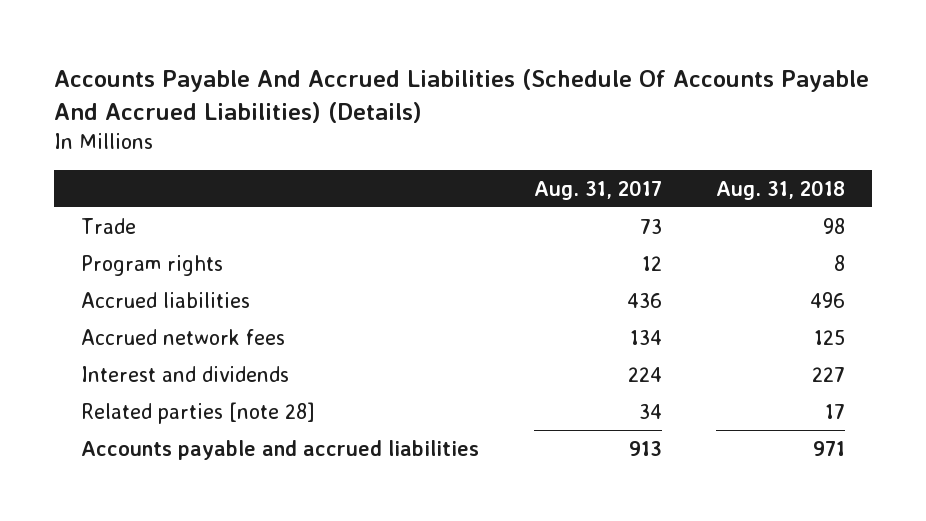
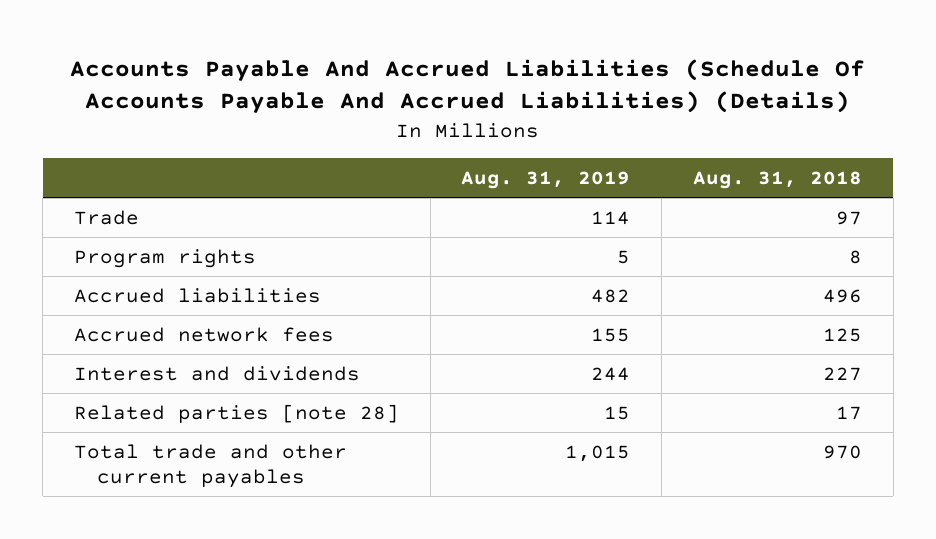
[533,179,662,200] Aug. 31, 2017 -> none
none -> [461,170,631,189] Aug. 31, 2019
[823,217,846,234] 98 -> [835,210,862,225] 97
[80,439,479,460] Accounts payable and accrued liabilities -> none
none -> [73,443,347,488] Total trade and other current payables

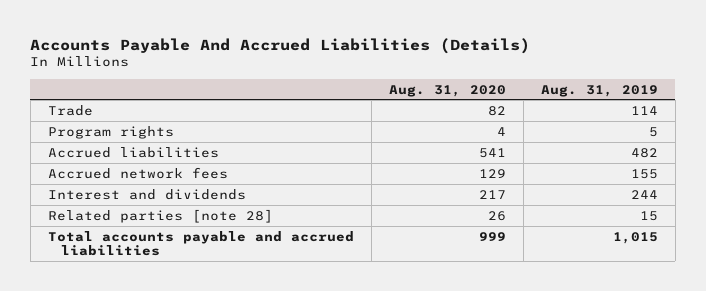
[69,58,865,114] Accounts Payable And Accrued Liabilities (Schedule Of Accounts Payable And Accrued Liabilities) (Details) -> [30,37,531,54] Accounts Payable And Accrued Liabilities (Details)
[692,170,862,189] Aug. 31, 2018 -> none
none -> [388,84,506,97] Aug. 31, 2020
[73,443,347,488] Total trade and other current payables -> [47,230,354,257] Total accounts payable and accrued liabilities

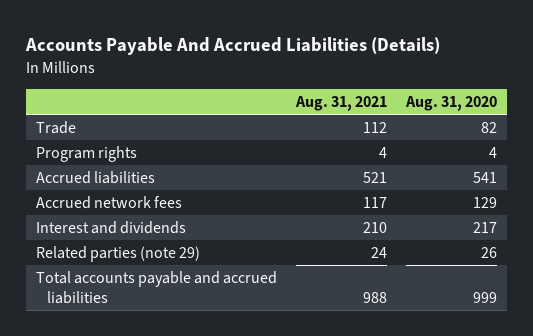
[540,84,658,97] Aug. 31, 2019 -> none
none -> [294,95,387,111] Aug. 31, 2021
[47,208,273,223] Related parties [note 28] -> [35,246,200,263] Related parties (note 29)

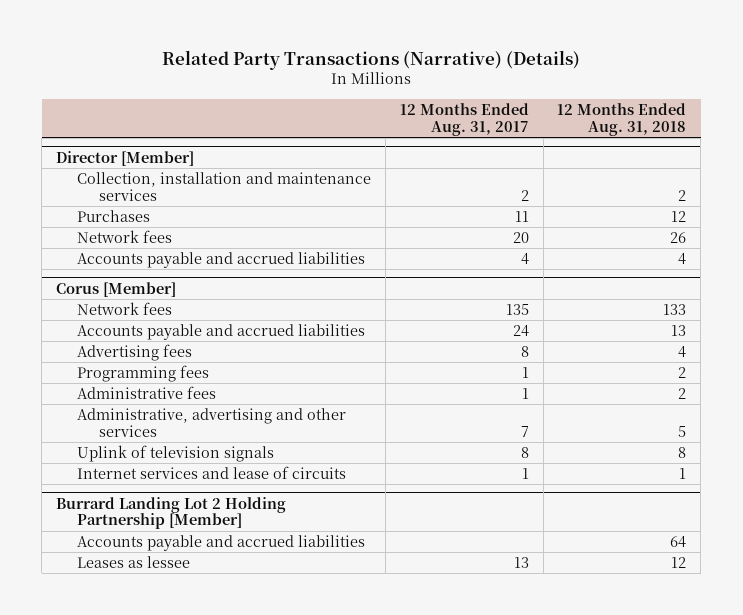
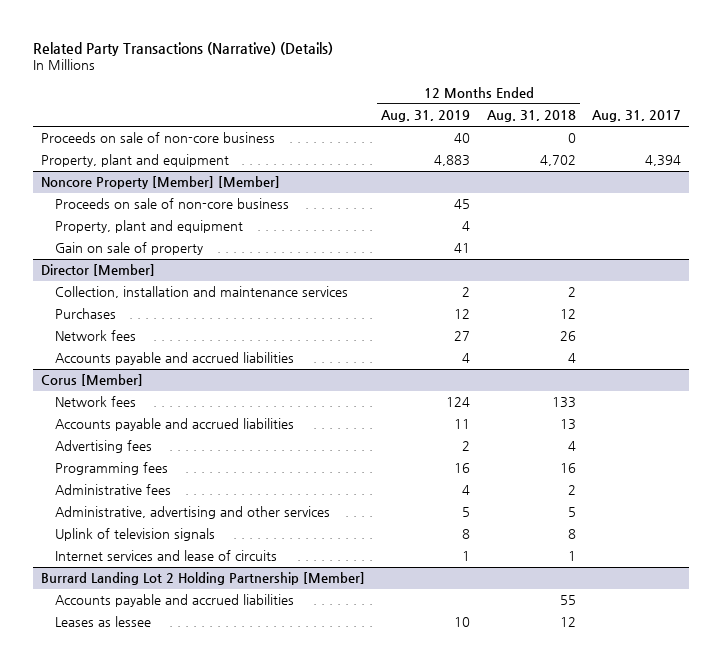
[399,103,529,137] 12 Months Ended Aug. 31, 2017 -> none
none -> [381,110,471,123] Aug. 31, 2019
none -> [591,110,681,123] Aug. 31, 2017
none -> [41,132,276,144] Proceeds on sale of non-core business
none -> [41,154,230,168] Property, plant and equipment
none -> [41,176,281,190] Noncore Property [Member] [Member]
none -> [55,198,290,210] Proceeds on sale of non-core business
none -> [55,220,244,234] Property, plant and equipment
none -> [55,242,204,256] Gain on sale of property
[678,367,687,379] 2 -> [559,463,576,474] 16
[670,536,687,549] 64 -> [559,595,576,606] 55

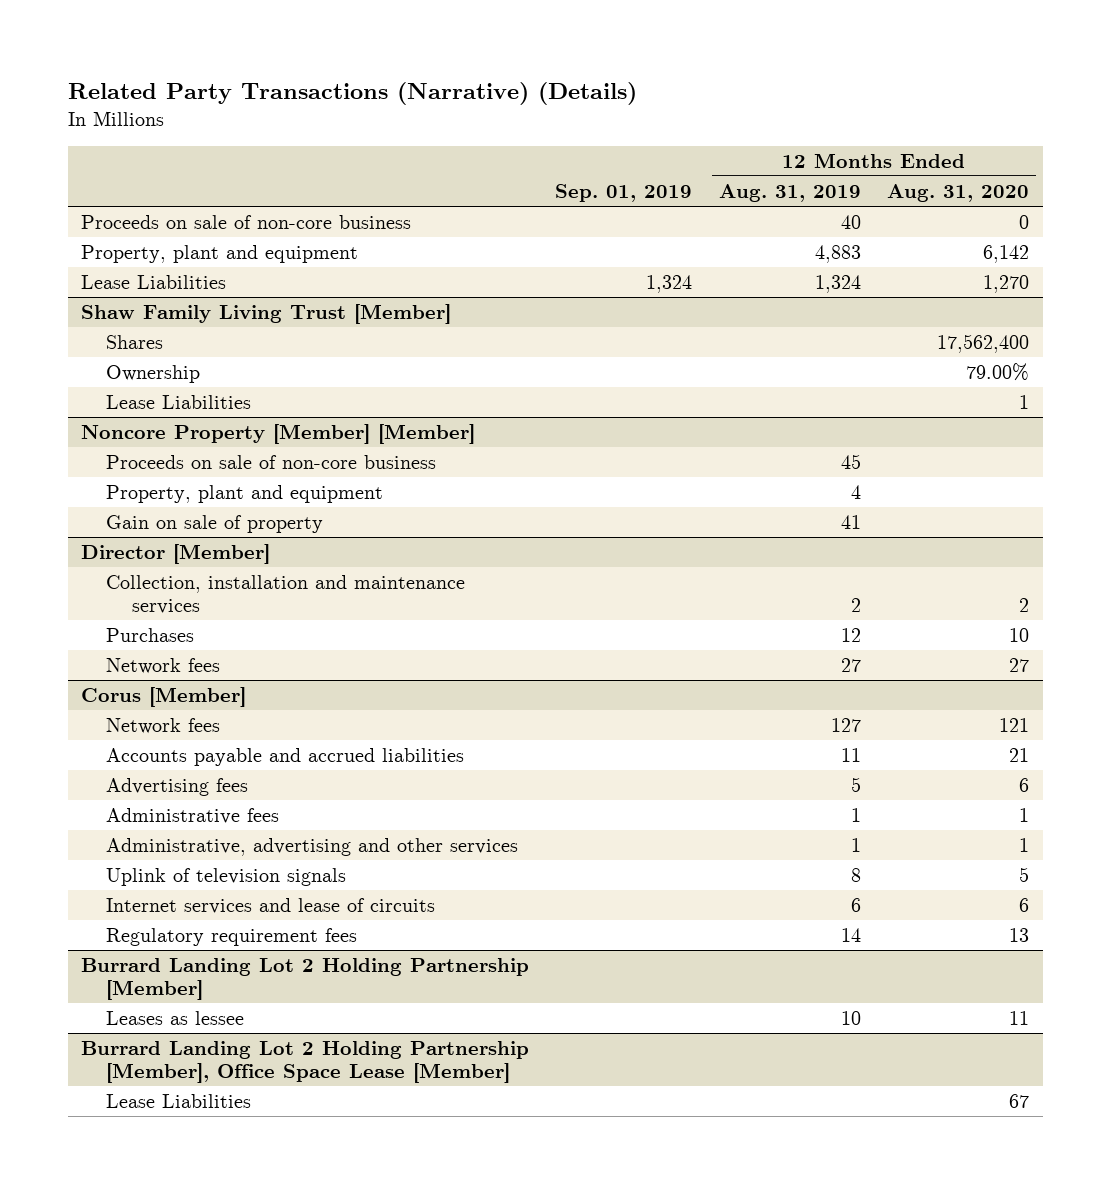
[486,110,576,123] Aug. 31, 2018 -> none
[591,110,681,123] Aug. 31, 2017 -> none
none -> [555,183,693,202] Sep. 01, 2019
none -> [887,183,1030,202] Aug. 31, 2020
none -> [80,274,226,289] Lease Liabilities
none -> [80,303,451,324] Shaw Family Living Trust [Member]
none -> [106,334,164,349] Shares
none -> [106,364,201,383] Ownership
none -> [106,394,252,409] Lease Liabilities
[55,352,295,366] Accounts payable and accrued liabilities -> none
[446,397,471,408] 124 -> [830,717,861,732] 127
[55,462,169,476] Programming fees -> none
[462,441,471,452] 2 -> [850,776,861,792] 5
[462,485,471,496] 4 -> [850,807,861,822] 1
[462,507,471,518] 5 -> [850,837,861,852] 1
[462,551,471,562] 1 -> [850,897,861,912] 6
none -> [106,927,358,946] Regulatory requirement fees
[55,594,295,608] Accounts payable and accrued liabilities -> none
none -> [80,1040,529,1084] Burrard Landing Lot 2 Holding Partnership [Member], Office Space Lease [Member]
none -> [106,1093,252,1108] Lease Liabilities

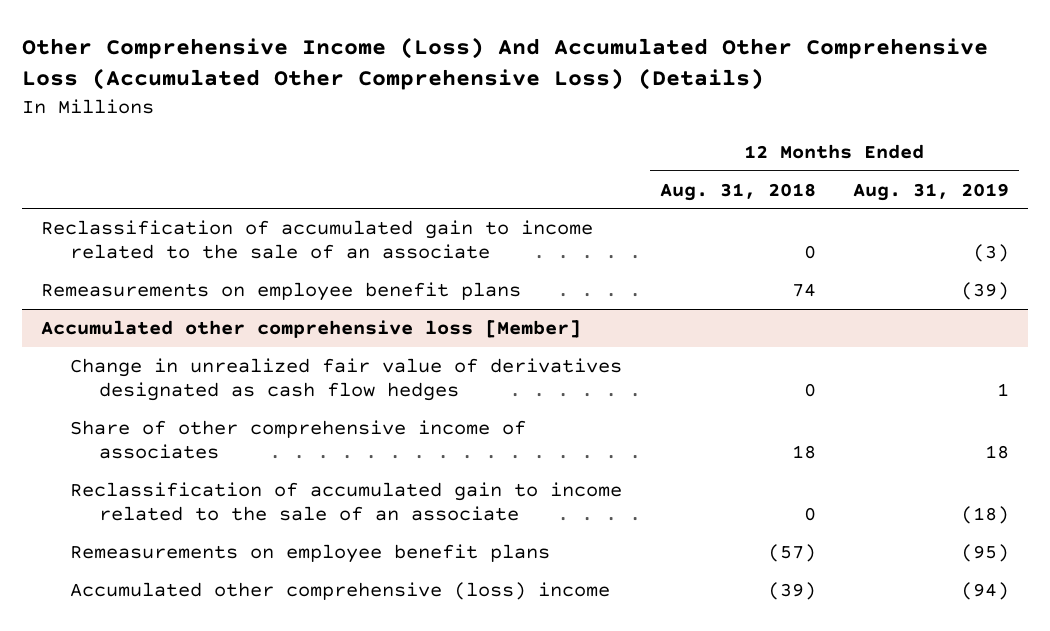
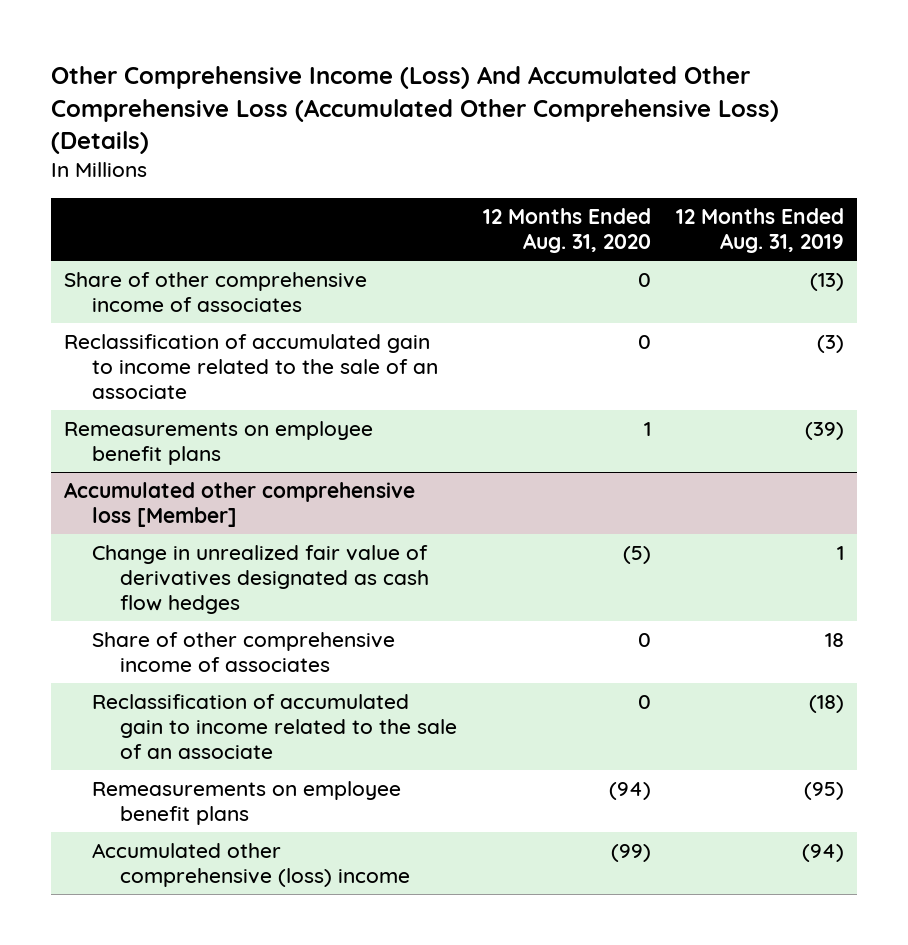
[659,182,816,201] Aug. 31, 2018 -> none
none -> [482,208,651,254] 12 Months Ended Aug. 31, 2020
none -> [64,272,368,312] Share of other comprehensive income of associates

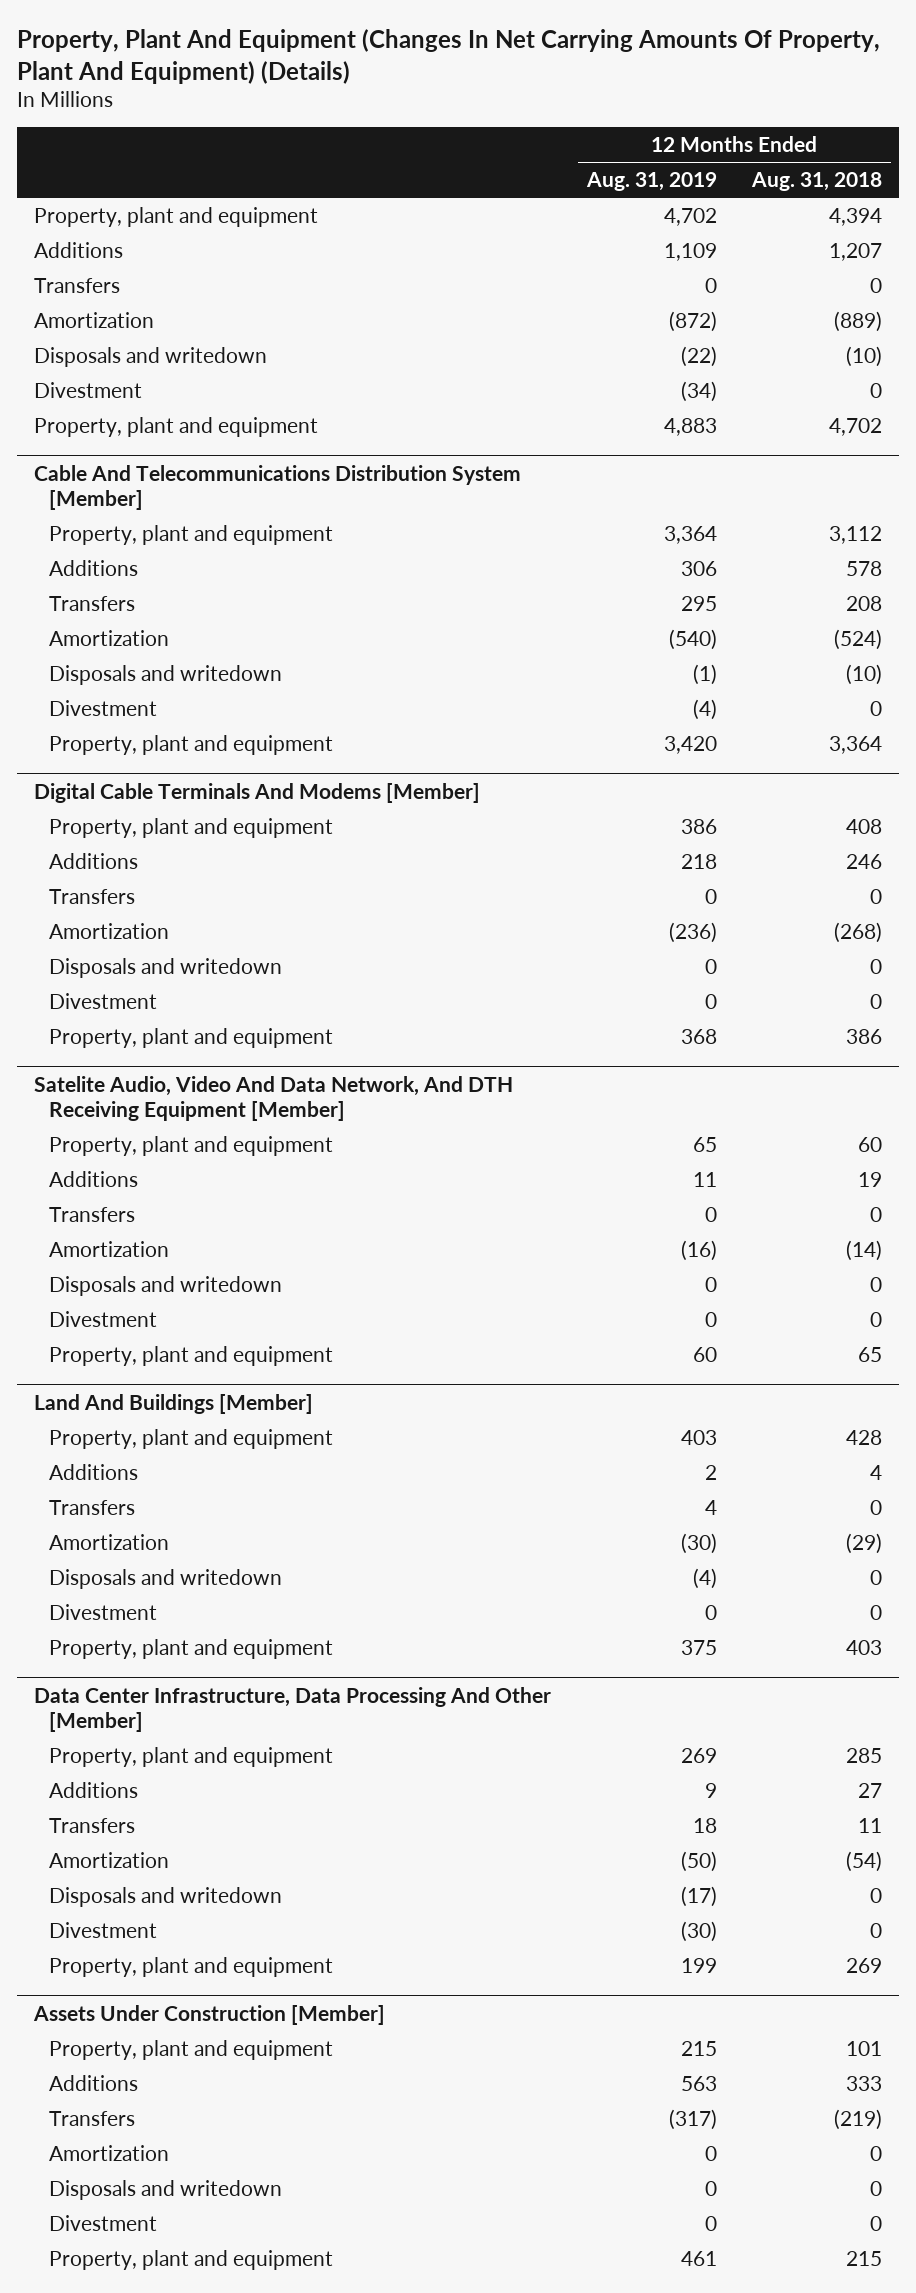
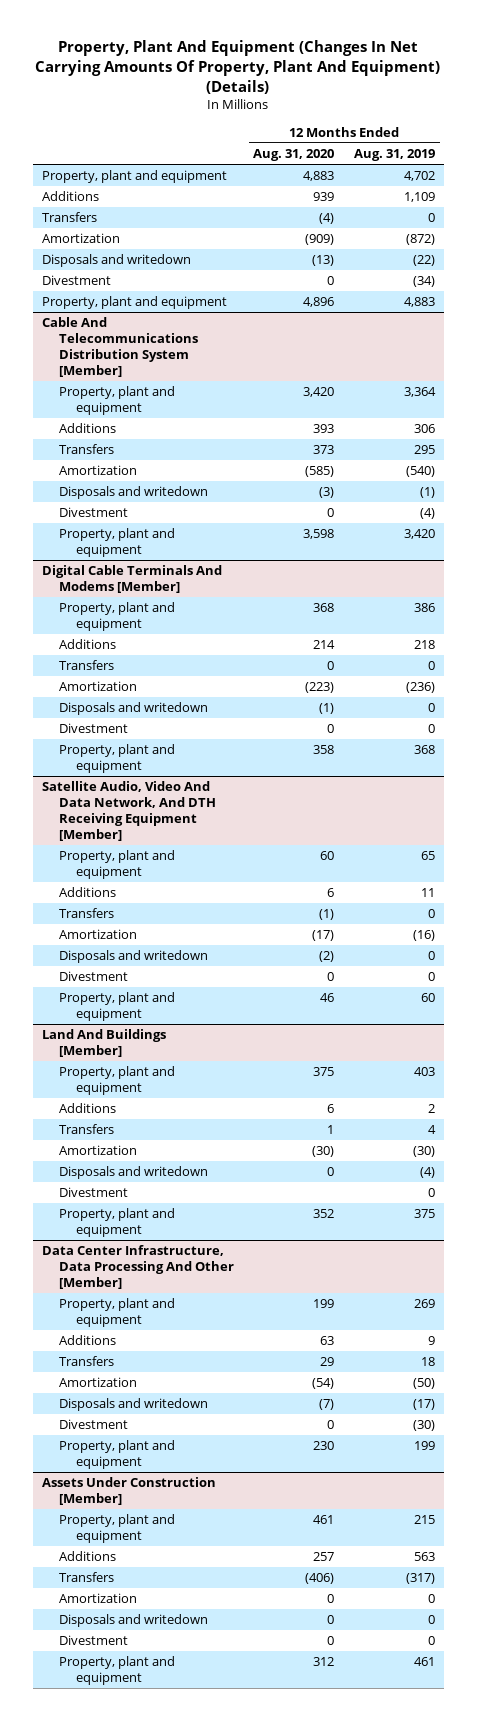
[750,172,882,192] Aug. 31, 2018 -> none
none -> [253,149,335,162] Aug. 31, 2020
[34,1075,514,1121] Satelite Audio, Video And Data Network, And DTH Receiving Equipment [Member] -> [42,781,217,841] Satellite Audio, Video And Data Network, And DTH Receiving Equipment [Member]

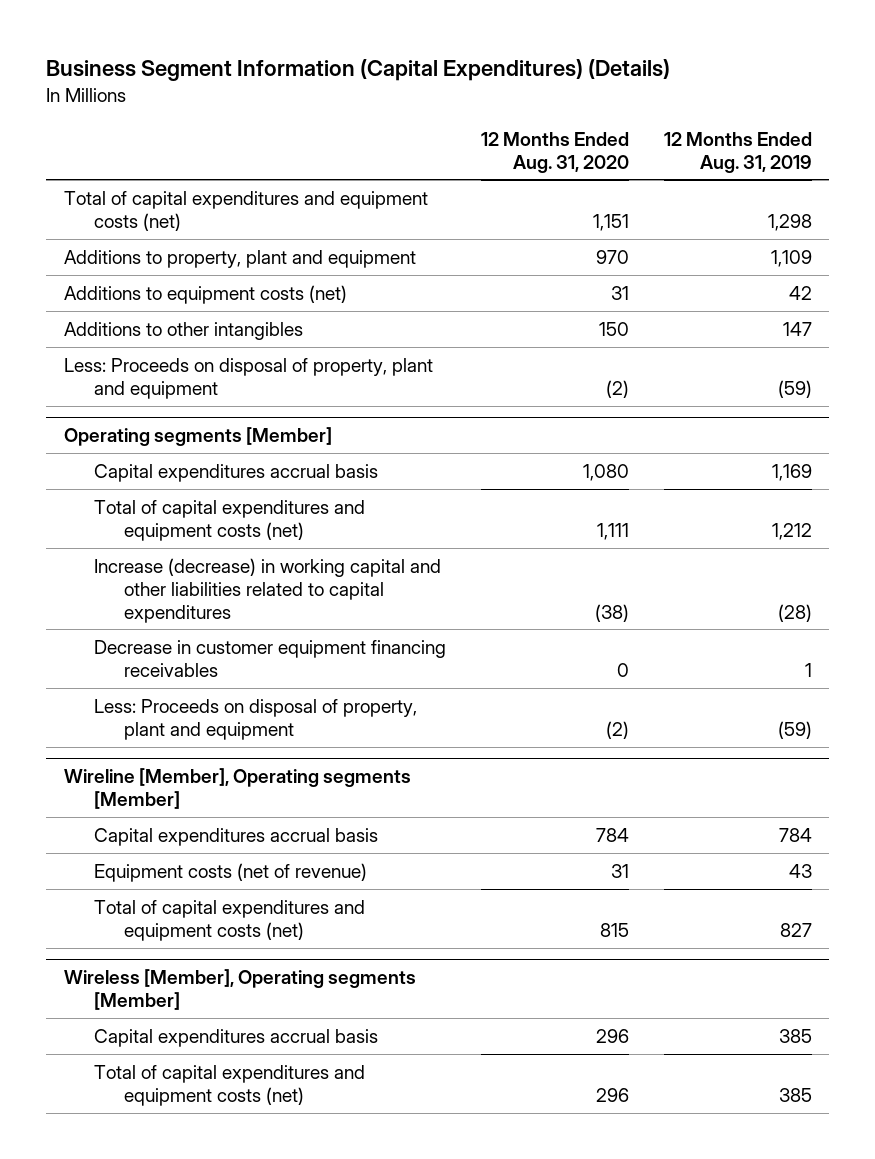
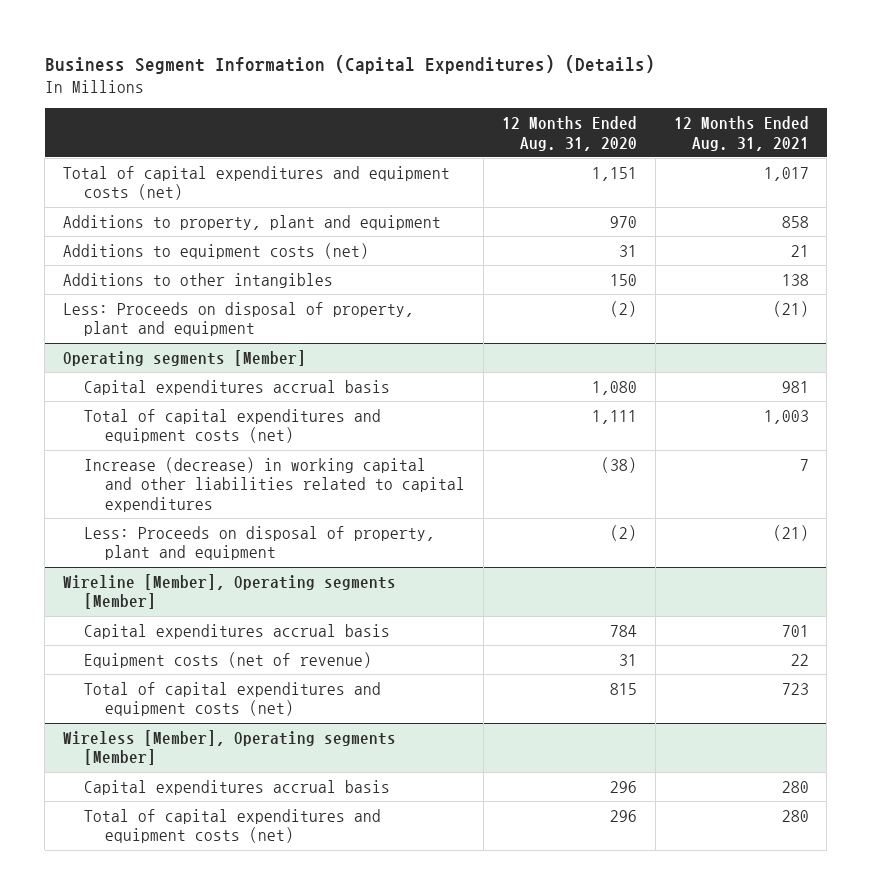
[663,131,812,173] 12 Months Ended Aug. 31, 2019 -> none
none -> [673,115,809,151] 12 Months Ended Aug. 31, 2021
[94,639,447,677] Decrease in customer equipment financing receivables -> none

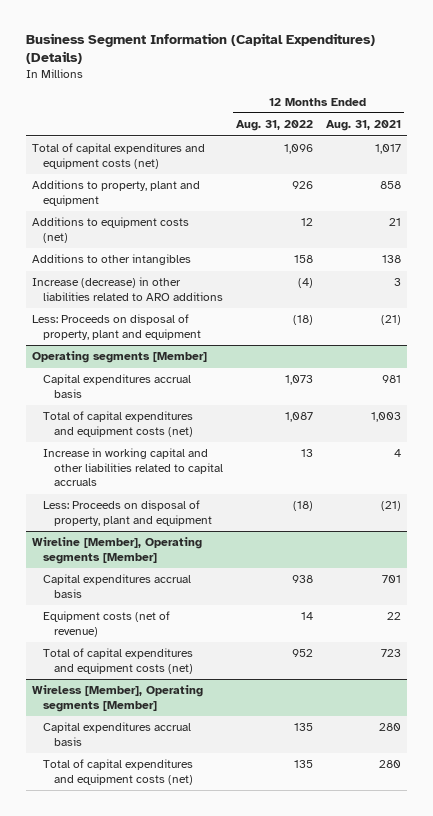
[501,115,637,151] 12 Months Ended Aug. 31, 2020 -> none
none -> [235,120,313,132] Aug. 31, 2022
none -> [32,277,223,301] Increase (decrease) in other liabilities related to ARO additions
[83,456,465,513] Increase (decrease) in working capital and other liabilities related to capital expenditures -> [42,448,223,487] Increase in working capital and other liabilities related to capital accruals
[799,458,809,471] 7 -> [393,449,401,458] 4

